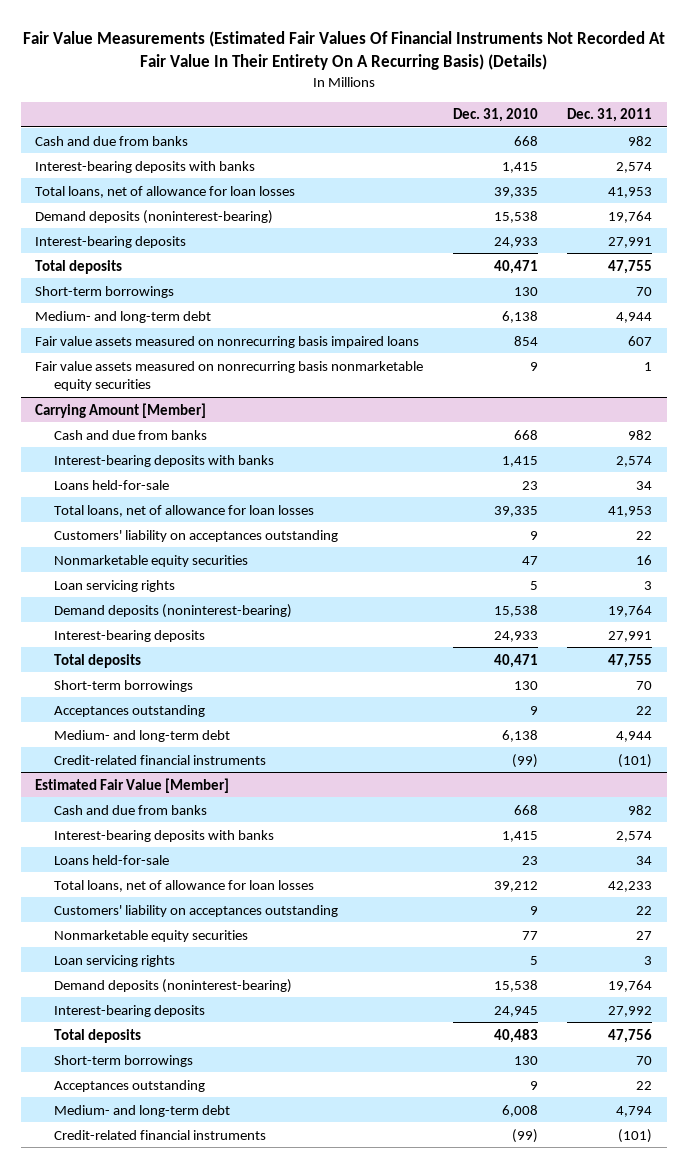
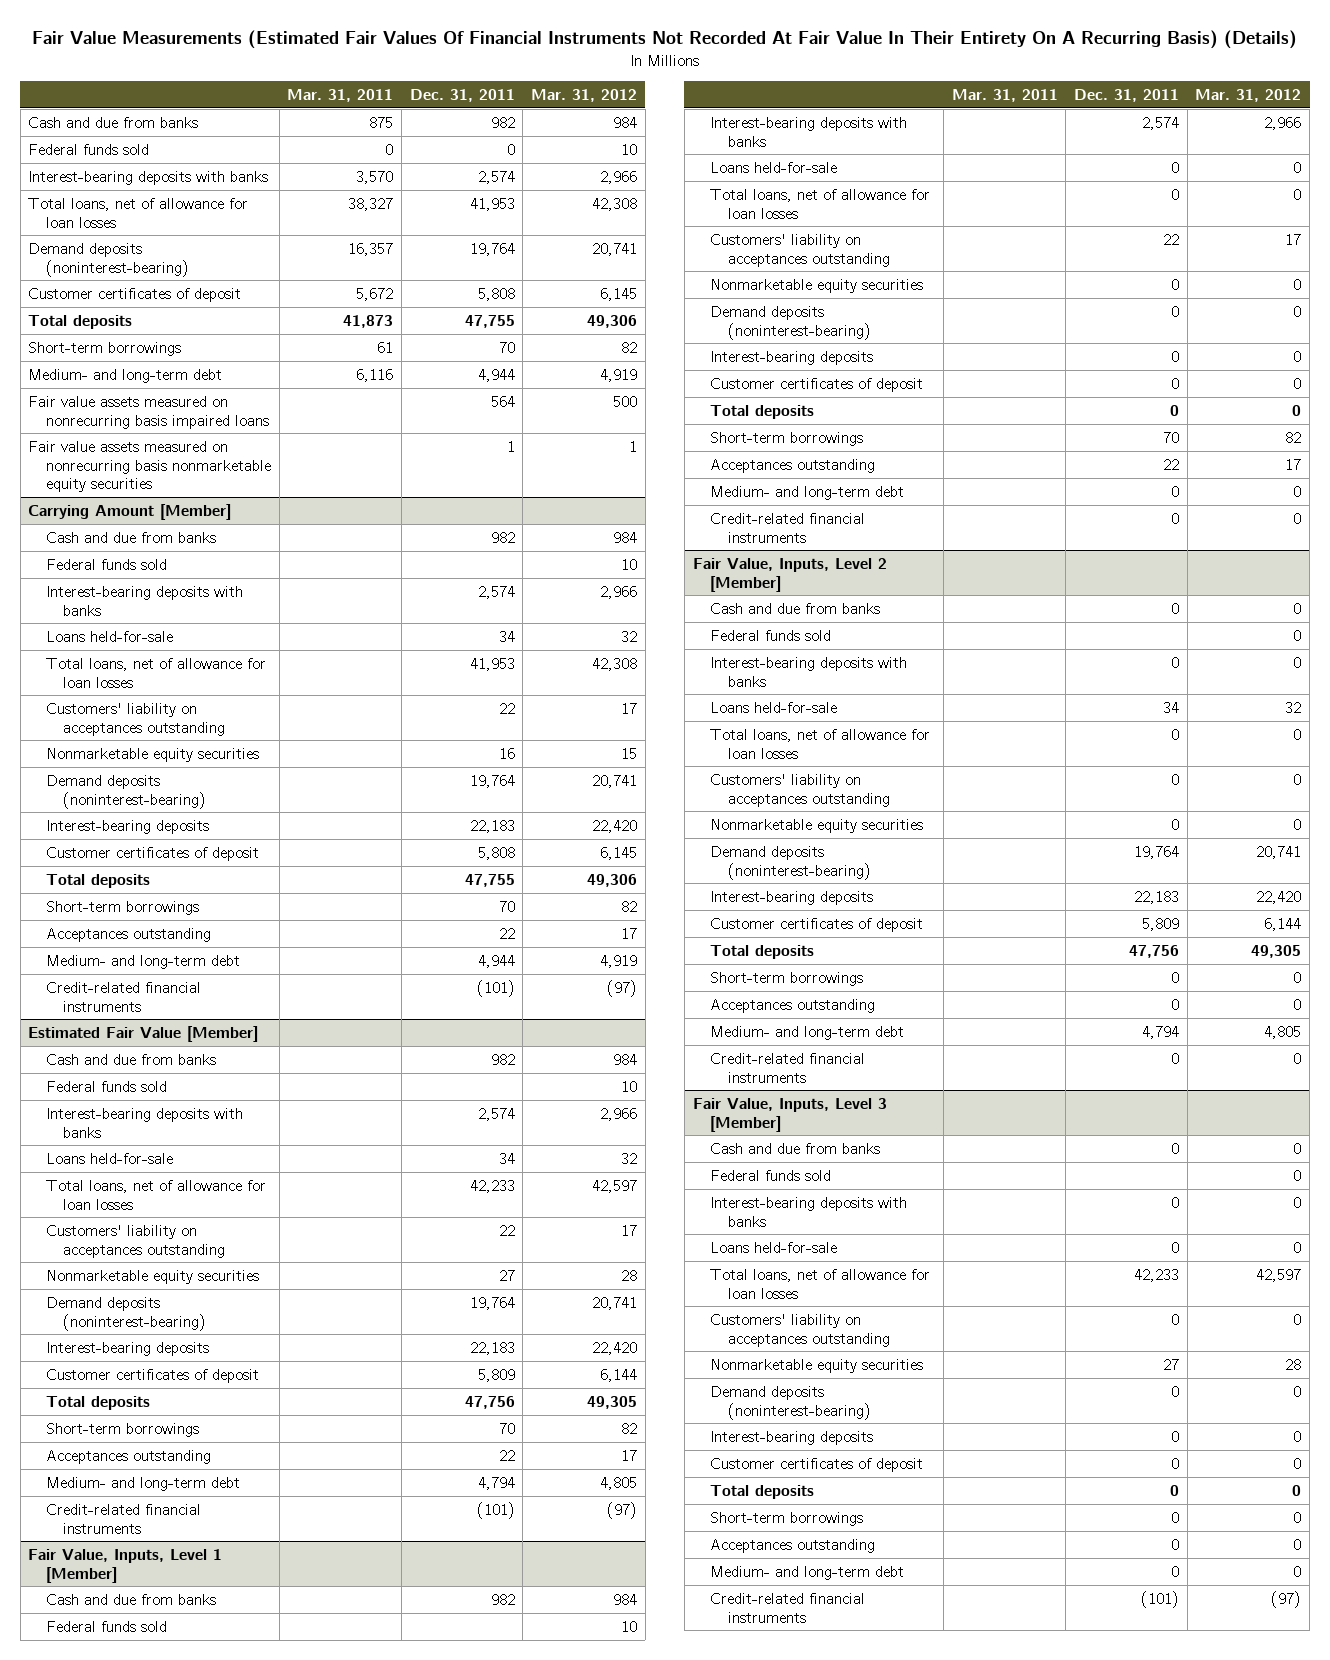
[452,108,538,123] Dec. 31, 2010 -> none
none -> [287,88,394,102] Mar. 31, 2011
none -> [531,88,638,102] Mar. 31, 2012
none -> [28,143,150,155] Federal funds sold
[35,235,187,248] Interest-bearing deposits -> none
none -> [28,287,242,302] Customer certificates of deposit
[628,335,653,346] 607 -> [490,395,515,407] 564
none -> [45,558,167,570] Federal funds sold
[53,579,175,592] Loan servicing rights -> none
[608,630,653,642] 27,991 -> [469,819,515,833] 22,183
none -> [45,846,259,861] Customer certificates of deposit
none -> [45,1080,167,1092] Federal funds sold
[53,954,175,967] Loan servicing rights -> none
[608,1005,653,1017] 27,992 -> [469,1341,515,1355] 22,183
none -> [45,1368,259,1383] Customer certificates of deposit
none -> [28,1548,223,1583] Fair Value, Inputs, Level 1 [Member]
none -> [45,1593,216,1605] Cash and due from banks
none -> [45,1620,167,1632] Federal funds sold
none -> [710,116,908,147] Interest-bearing deposits with banks
none -> [710,161,838,173] Loans held-for-sale
none -> [710,188,931,219] Total loans, net of allowance for loan losses
none -> [710,233,890,267] Customers' liability on acceptances outstanding
none -> [710,278,924,293] Nonmarketable equity securities
none -> [710,305,871,340] Demand deposits (noninterest-bearing)
none -> [710,350,874,365] Interest-bearing deposits
none -> [710,377,924,392] Customer certificates of deposit
none -> [710,404,815,419] Total deposits
none -> [710,431,864,446] Short-term borrowings
none -> [710,458,876,473] Acceptances outstanding
none -> [710,485,905,500] Medium- and long-term debt
none -> [710,512,866,543] Credit-related financial instruments
none -> [692,557,887,592] Fair Value, Inputs, Level 2 [Member]
none -> [710,602,881,614] Cash and due from banks
none -> [710,629,832,641] Federal funds sold
none -> [710,656,908,687] Interest-bearing deposits with banks
none -> [710,701,838,713] Loans held-for-sale
none -> [710,728,931,759] Total loans, net of allowance for loan losses
none -> [710,773,890,807] Customers' liability on acceptances outstanding
none -> [710,818,924,833] Nonmarketable equity securities
none -> [710,845,871,880] Demand deposits (noninterest-bearing)
none -> [710,890,874,905] Interest-bearing deposits
none -> [710,917,924,932] Customer certificates of deposit
none -> [710,944,815,959] Total deposits
none -> [710,971,864,986] Short-term borrowings
none -> [710,998,876,1013] Acceptances outstanding
none -> [710,1025,905,1040] Medium- and long-term debt
none -> [710,1052,866,1083] Credit-related financial instruments
none -> [692,1097,887,1132] Fair Value, Inputs, Level 3 [Member]
none -> [710,1142,881,1154] Cash and due from banks
none -> [710,1169,832,1181] Federal funds sold
none -> [710,1196,908,1227] Interest-bearing deposits with banks
none -> [710,1241,838,1253] Loans held-for-sale
none -> [710,1268,931,1299] Total loans, net of allowance for loan losses
none -> [710,1313,890,1347] Customers' liability on acceptances outstanding
none -> [710,1358,924,1373] Nonmarketable equity securities
none -> [710,1385,871,1420] Demand deposits (noninterest-bearing)
none -> [710,1430,874,1445] Interest-bearing deposits
none -> [710,1457,924,1472] Customer certificates of deposit
none -> [710,1484,815,1499] Total deposits
none -> [710,1511,864,1526] Short-term borrowings
none -> [710,1538,876,1553] Acceptances outstanding
none -> [710,1565,905,1580] Medium- and long-term debt
none -> [710,1592,866,1623] Credit-related financial instruments

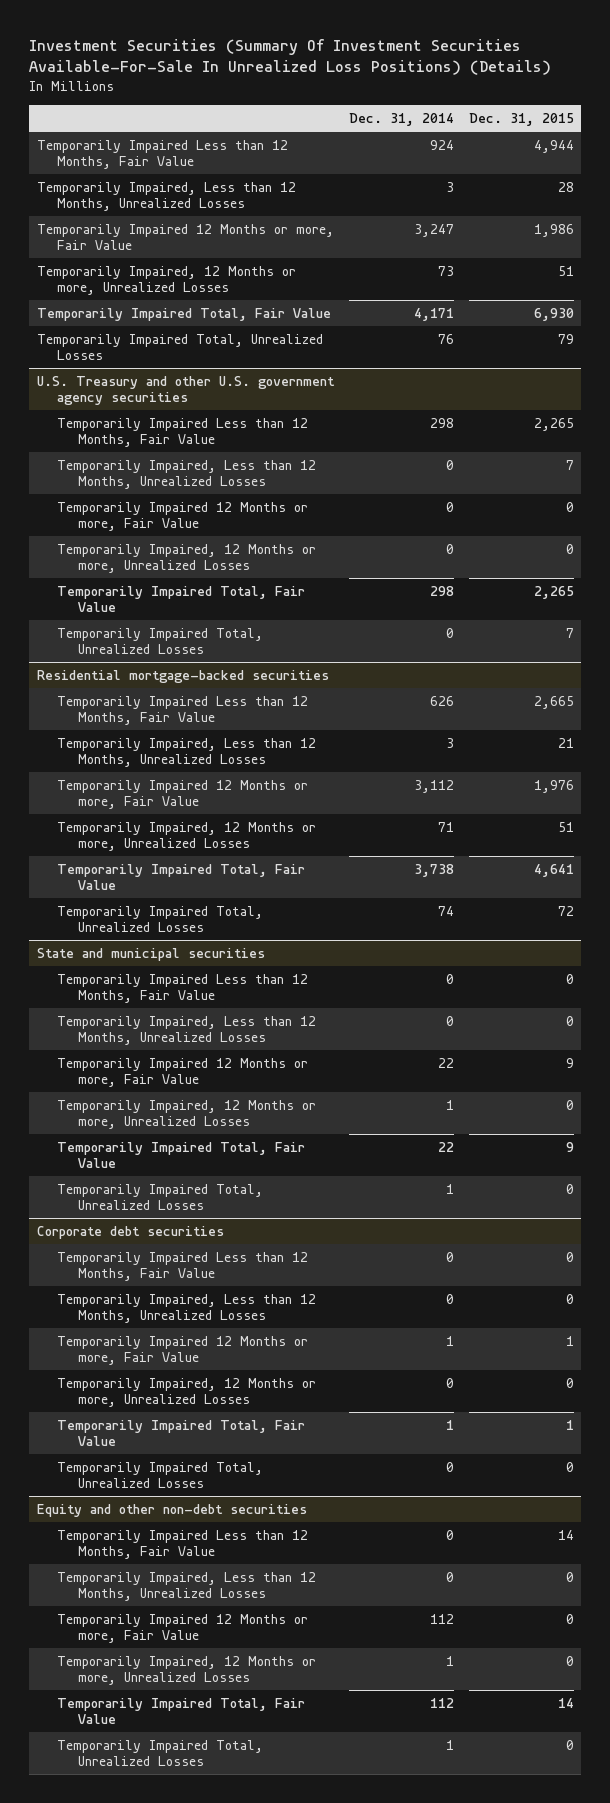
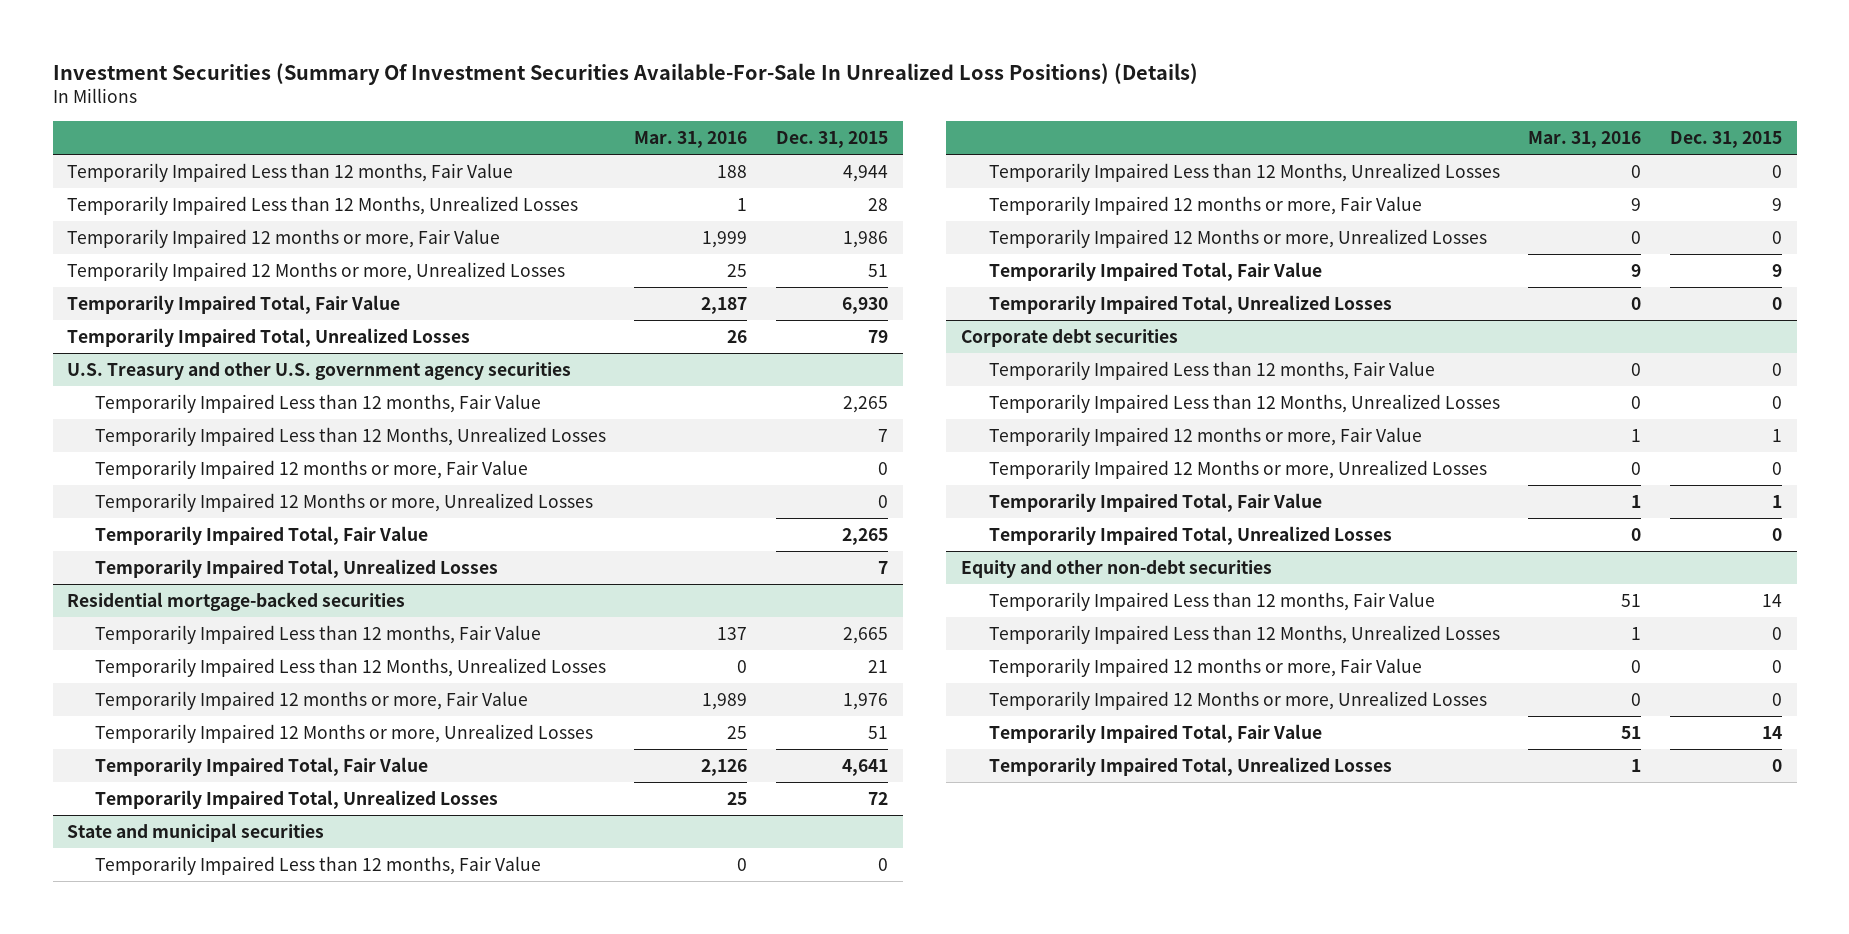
[348,113,454,127] Dec. 31, 2014 -> none
none -> [634,131,748,149] Mar. 31, 2016
[36,139,288,169] Temporarily Impaired Less than 12 Months, Fair Value -> [66,163,513,183] Temporarily Impaired Less than 12 months, Fair Value
[36,181,296,211] Temporarily Impaired, Less than 12 Months, Unrealized Losses -> [66,196,578,216] Temporarily Impaired Less than 12 Months, Unrealized Losses
[36,223,334,250] Temporarily Impaired 12 Months or more, Fair Value -> [66,229,500,249] Temporarily Impaired 12 months or more, Fair Value
[36,265,296,295] Temporarily Impaired, 12 Months or more, Unrealized Losses -> [66,262,565,282] Temporarily Impaired 12 Months or more, Unrealized Losses
[57,417,309,447] Temporarily Impaired Less than 12 Months, Fair Value -> [94,394,541,414] Temporarily Impaired Less than 12 months, Fair Value
[57,459,317,489] Temporarily Impaired, Less than 12 Months, Unrealized Losses -> [94,427,606,447] Temporarily Impaired Less than 12 Months, Unrealized Losses
[57,501,309,531] Temporarily Impaired 12 Months or more, Fair Value -> [94,460,528,480] Temporarily Impaired 12 months or more, Fair Value
[57,543,317,573] Temporarily Impaired, 12 Months or more, Unrealized Losses -> [94,493,593,513] Temporarily Impaired 12 Months or more, Unrealized Losses
[57,695,309,725] Temporarily Impaired Less than 12 Months, Fair Value -> [94,625,541,645] Temporarily Impaired Less than 12 months, Fair Value
[57,737,317,767] Temporarily Impaired, Less than 12 Months, Unrealized Losses -> [94,658,606,678] Temporarily Impaired Less than 12 Months, Unrealized Losses
[57,779,309,809] Temporarily Impaired 12 Months or more, Fair Value -> [94,691,528,711] Temporarily Impaired 12 months or more, Fair Value
[57,821,317,851] Temporarily Impaired, 12 Months or more, Unrealized Losses -> [94,724,593,744] Temporarily Impaired 12 Months or more, Unrealized Losses
[57,973,309,1003] Temporarily Impaired Less than 12 Months, Fair Value -> [94,856,541,876] Temporarily Impaired Less than 12 months, Fair Value
[57,1015,317,1045] Temporarily Impaired, Less than 12 Months, Unrealized Losses -> [988,163,1500,183] Temporarily Impaired Less than 12 Months, Unrealized Losses
[57,1057,309,1087] Temporarily Impaired 12 Months or more, Fair Value -> [988,196,1422,216] Temporarily Impaired 12 months or more, Fair Value
[57,1099,317,1129] Temporarily Impaired, 12 Months or more, Unrealized Losses -> [988,229,1487,249] Temporarily Impaired 12 Months or more, Unrealized Losses
[57,1251,309,1281] Temporarily Impaired Less than 12 Months, Fair Value -> [988,361,1435,381] Temporarily Impaired Less than 12 months, Fair Value
[57,1293,317,1323] Temporarily Impaired, Less than 12 Months, Unrealized Losses -> [988,394,1500,414] Temporarily Impaired Less than 12 Months, Unrealized Losses
[57,1335,309,1365] Temporarily Impaired 12 Months or more, Fair Value -> [988,427,1422,447] Temporarily Impaired 12 months or more, Fair Value
[57,1377,317,1407] Temporarily Impaired, 12 Months or more, Unrealized Losses -> [988,460,1487,480] Temporarily Impaired 12 Months or more, Unrealized Losses
[57,1529,309,1559] Temporarily Impaired Less than 12 Months, Fair Value -> [988,592,1435,612] Temporarily Impaired Less than 12 months, Fair Value
[57,1571,317,1601] Temporarily Impaired, Less than 12 Months, Unrealized Losses -> [988,625,1500,645] Temporarily Impaired Less than 12 Months, Unrealized Losses
[57,1613,309,1643] Temporarily Impaired 12 Months or more, Fair Value -> [988,658,1422,678] Temporarily Impaired 12 months or more, Fair Value
[57,1655,317,1685] Temporarily Impaired, 12 Months or more, Unrealized Losses -> [988,691,1487,711] Temporarily Impaired 12 Months or more, Unrealized Losses

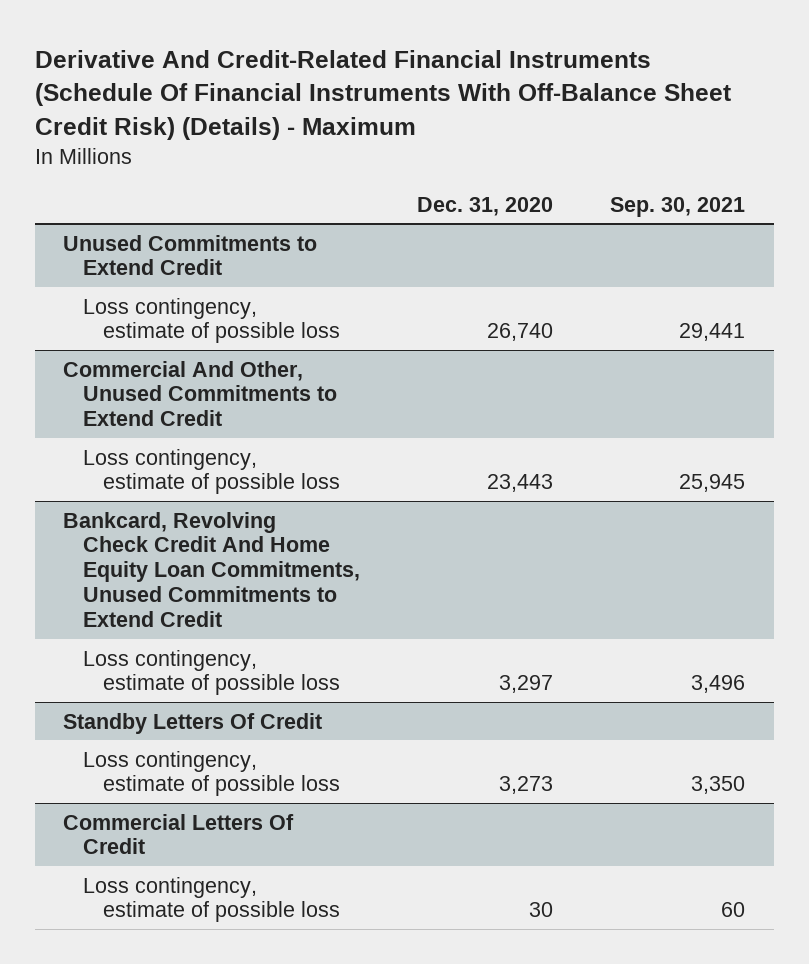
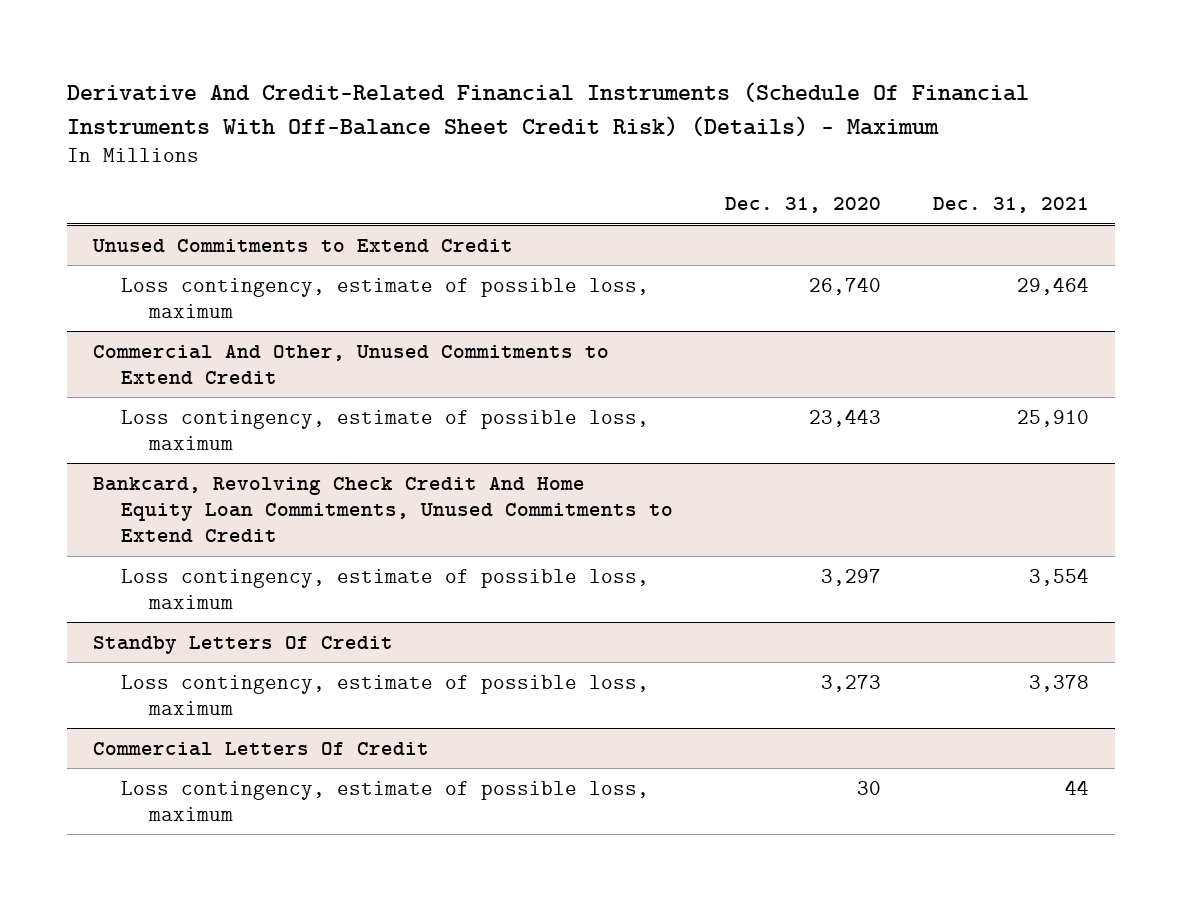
[610,196,746,217] Sep. 30, 2021 -> none
none -> [933,197,1090,214] Dec. 31, 2021
[83,297,340,344] Loss contingency, estimate of possible loss -> [121,277,650,318] Loss contingency, estimate of possible loss, maximum
[83,448,340,495] Loss contingency, estimate of possible loss -> [121,409,650,450] Loss contingency, estimate of possible loss, maximum
[83,649,340,696] Loss contingency, estimate of possible loss -> [121,568,650,609] Loss contingency, estimate of possible loss, maximum
[83,750,340,797] Loss contingency, estimate of possible loss -> [121,674,650,715] Loss contingency, estimate of possible loss, maximum
[83,876,340,923] Loss contingency, estimate of possible loss -> [121,780,650,821] Loss contingency, estimate of possible loss, maximum

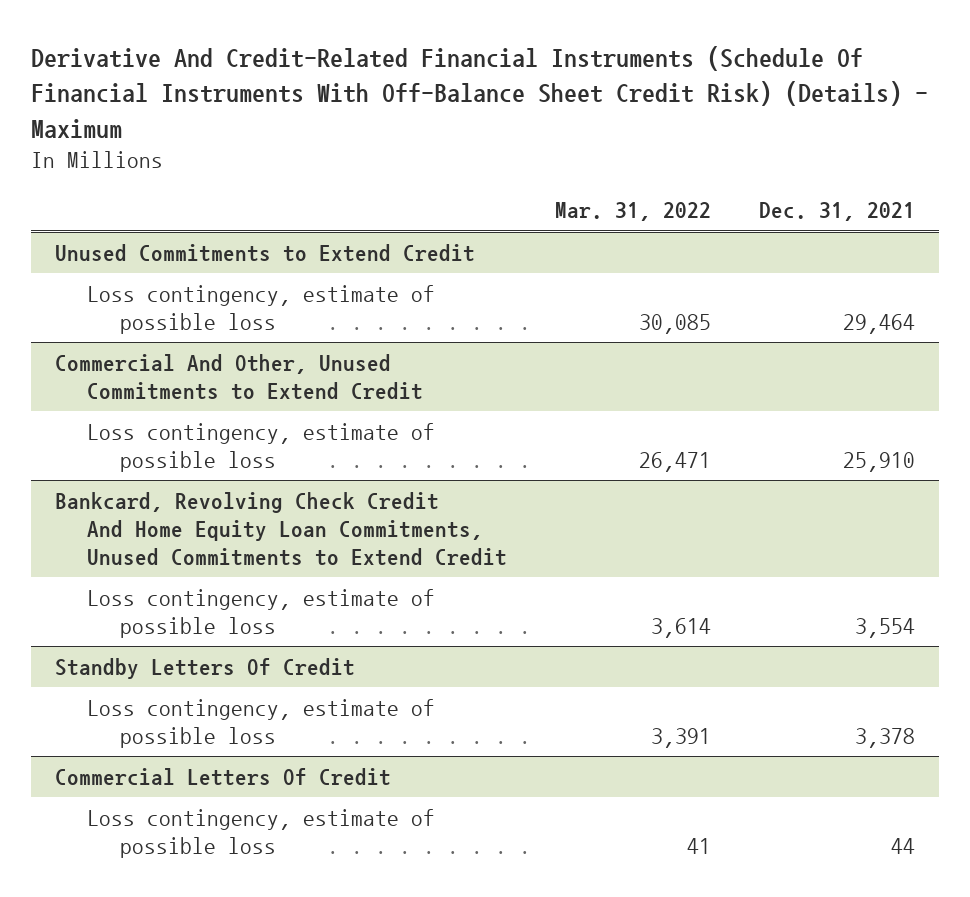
[725,197,882,214] Dec. 31, 2020 -> none
none -> [555,202,712,222] Mar. 31, 2022
[121,277,650,318] Loss contingency, estimate of possible loss, maximum -> [87,284,436,334] Loss contingency, estimate of possible loss
[121,409,650,450] Loss contingency, estimate of possible loss, maximum -> [87,422,436,472] Loss contingency, estimate of possible loss
[121,568,650,609] Loss contingency, estimate of possible loss, maximum -> [87,588,436,638] Loss contingency, estimate of possible loss
[121,674,650,715] Loss contingency, estimate of possible loss, maximum -> [87,698,436,748] Loss contingency, estimate of possible loss
[121,780,650,821] Loss contingency, estimate of possible loss, maximum -> [87,808,436,858] Loss contingency, estimate of possible loss

